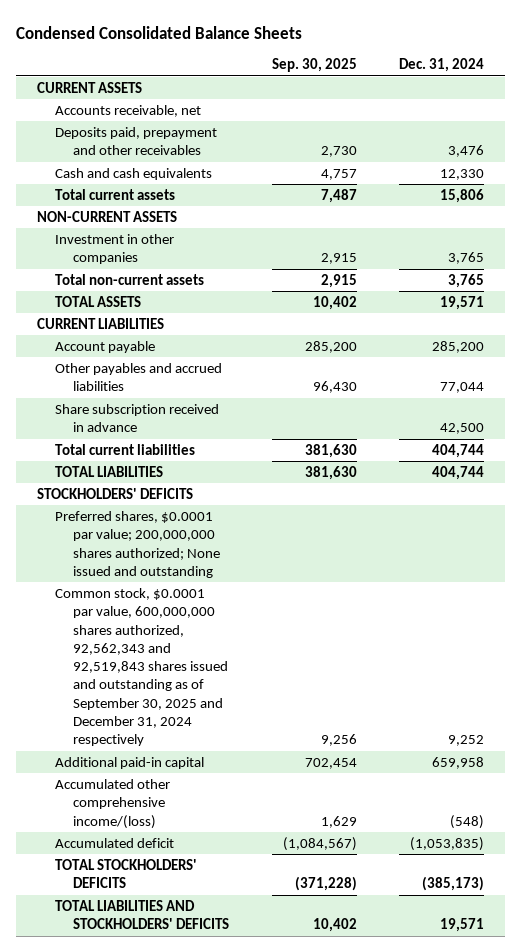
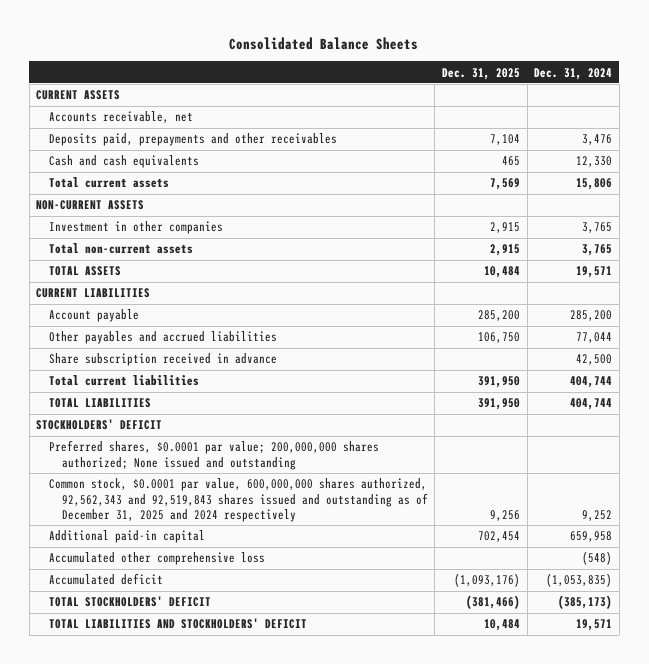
[16,25,303,39] Condensed Consolidated Balance Sheets -> [229,36,419,50] Consolidated Balance Sheets
[271,58,357,73] Sep. 30, 2025 -> none
none -> [441,67,520,80] Dec. 31, 2025
[55,126,218,156] Deposits paid, prepayment and other receivables -> [49,133,338,147] Deposits paid, prepayments and other receivables
[37,487,194,499] STOCKHOLDERS' DEFICITS -> [36,419,163,431] STOCKHOLDERS' DEFICIT
[55,587,229,747] Common stock, $0.0001 par value, 600,000,000 shares authorized, 92,562,343 and 92,519,843 shares issued and outstanding as of September 30, 2025 and December 31, 2024 respectively -> [49,478,428,522] Common stock, $0.0001 par value, 600,000,000 shares authorized, 92,562,343 and 92,519,843 shares issued and outstanding as of December 31, 2025 and 2024 respectively
[55,778,171,829] Accumulated other comprehensive income/(loss) -> [49,552,266,566] Accumulated other comprehensive loss
[55,858,198,889] TOTAL STOCKHOLDERS' DEFICITS -> [49,596,212,608] TOTAL STOCKHOLDERS' DEFICIT
[55,899,230,930] TOTAL LIABILITIES AND STOCKHOLDERS' DEFICITS -> [49,618,308,630] TOTAL LIABILITIES AND STOCKHOLDERS' DEFICIT

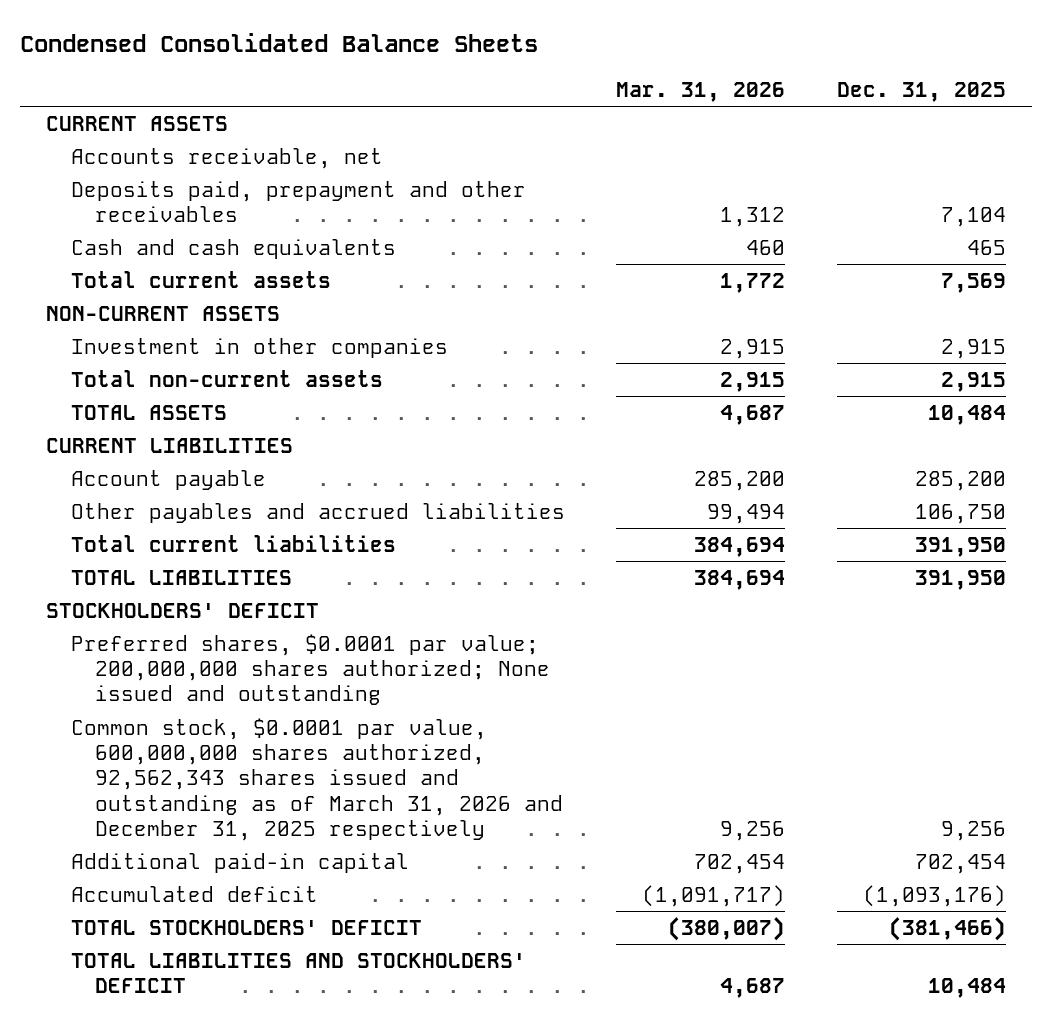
[229,36,419,50] Consolidated Balance Sheets -> [20,33,539,53] Condensed Consolidated Balance Sheets
[534,67,613,80] Dec. 31, 2024 -> none
none -> [616,81,786,102] Mar. 31, 2026
[49,133,338,147] Deposits paid, prepayments and other receivables -> [70,180,526,223] Deposits paid, prepayment and other receivables
[49,353,278,367] Share subscription received in advance -> none
[49,478,428,522] Common stock, $0.0001 par value, 600,000,000 shares authorized, 92,562,343 and 92,519,843 shares issued and outstanding as of December 31, 2025 and 2024 respectively -> [70,717,563,841] Common stock, $0.0001 par value, 600,000,000 shares authorized, 92,562,343 shares issued and outstanding as of March 31, 2026 and December 31, 2025 respectively
[49,552,266,566] Accumulated other comprehensive loss -> none

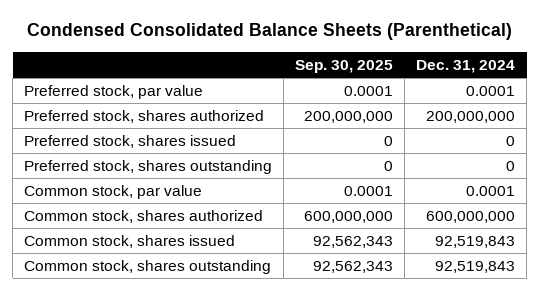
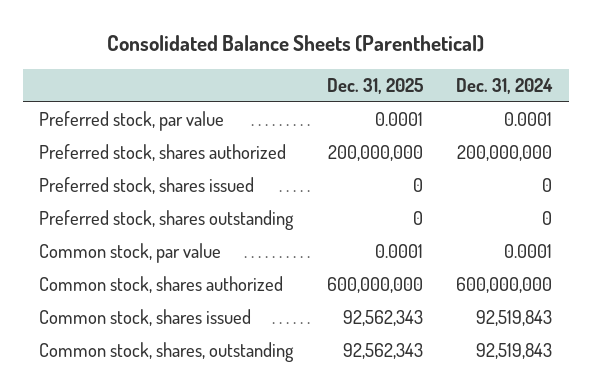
[26,23,512,41] Condensed Consolidated Balance Sheets (Parenthetical) -> [106,34,484,52] Consolidated Balance Sheets (Parenthetical)
[295,59,394,73] Sep. 30, 2025 -> none
none -> [326,78,423,95] Dec. 31, 2025
[24,259,272,274] Common stock, shares outstanding -> [39,341,295,362] Common stock, shares, outstanding

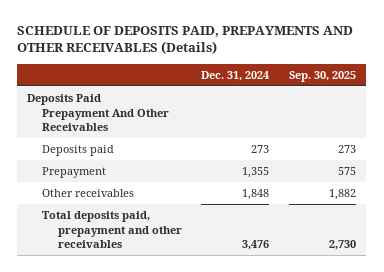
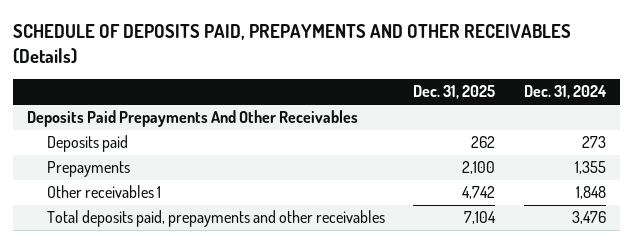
[289,70,357,82] Sep. 30, 2025 -> none
none -> [413,85,496,100] Dec. 31, 2025
[27,94,170,131] Deposits Paid Prepayment And Other Receivables -> [27,110,359,128] Deposits Paid Prepayments And Other Receivables
[42,167,107,179] Prepayment -> [46,161,130,178] Prepayments
[42,189,135,198] Other receivables -> [46,185,161,199] Other receivables 1
[42,211,182,248] Total deposits paid, prepayment and other receivables -> [46,210,385,228] Total deposits paid, prepayments and other receivables

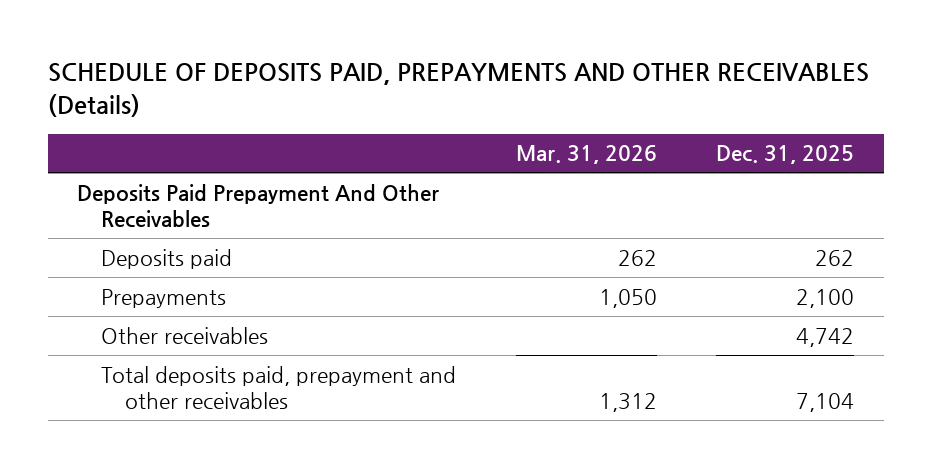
[524,85,608,100] Dec. 31, 2024 -> none
none -> [515,145,657,165] Mar. 31, 2026
[27,110,359,128] Deposits Paid Prepayments And Other Receivables -> [77,183,440,228] Deposits Paid Prepayment And Other Receivables
[46,185,161,199] Other receivables 1 -> [100,326,268,344] Other receivables
[46,210,385,228] Total deposits paid, prepayments and other receivables -> [100,365,456,409] Total deposits paid, prepayment and other receivables

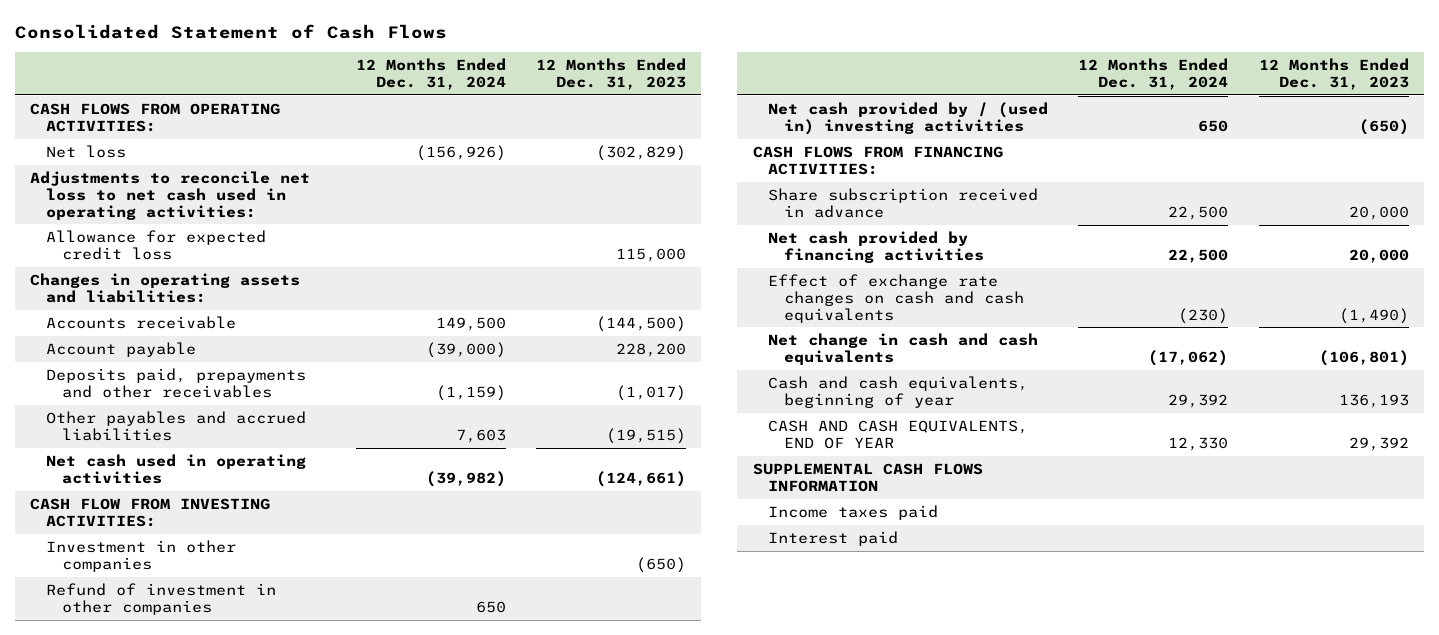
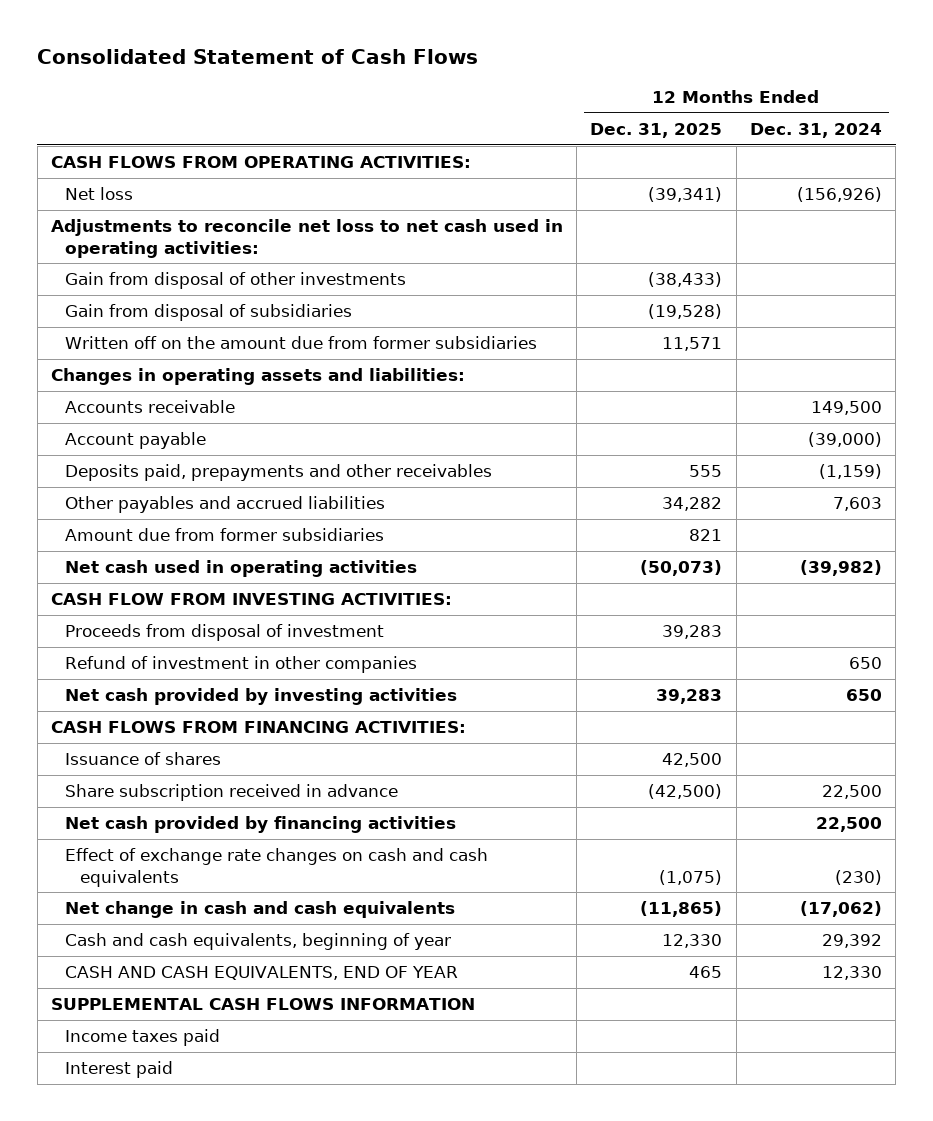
[536,57,687,90] 12 Months Ended Dec. 31, 2023 -> none
none -> [590,122,723,138] Dec. 31, 2025
[45,229,266,260] Allowance for expected credit loss -> none
none -> [65,272,407,290] Gain from disposal of other investments
none -> [65,304,353,322] Gain from disposal of subsidiaries
none -> [65,336,538,350] Written off on the amount due from former subsidiaries
none -> [65,528,385,542] Amount due from former subsidiaries
[45,539,236,572] Investment in other companies -> none
none -> [65,624,385,642] Proceeds from disposal of investment
[768,101,1049,135] Net cash provided by / (used in) investing activities -> [65,688,458,706] Net cash provided by investing activities
none -> [65,752,222,766] Issuance of shares

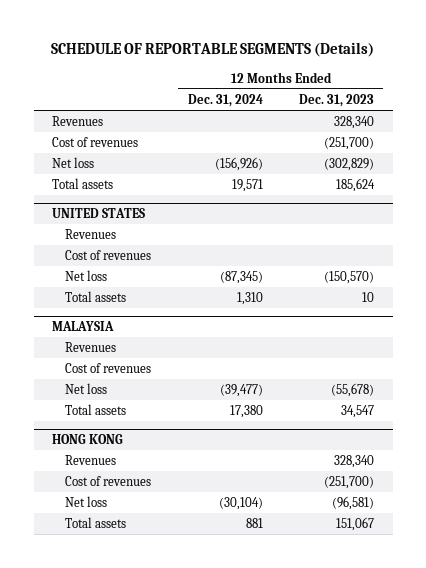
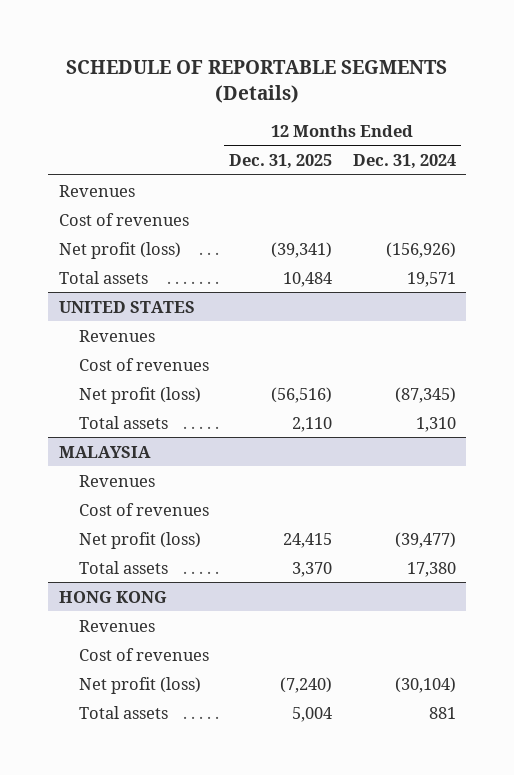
[299,93,375,107] Dec. 31, 2023 -> none
none -> [229,153,333,169] Dec. 31, 2025
[52,157,95,169] Net loss -> [58,241,181,259] Net profit (loss)
[64,270,107,282] Net loss -> [78,386,201,404] Net profit (loss)
[64,383,107,395] Net loss -> [78,531,201,549] Net profit (loss)
[64,496,107,508] Net loss -> [78,676,201,694] Net profit (loss)

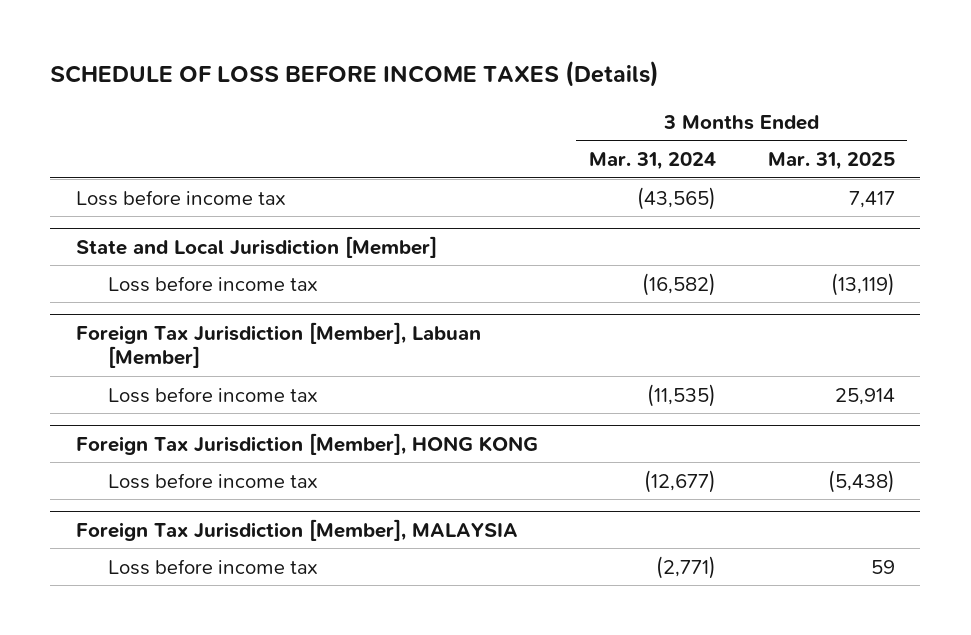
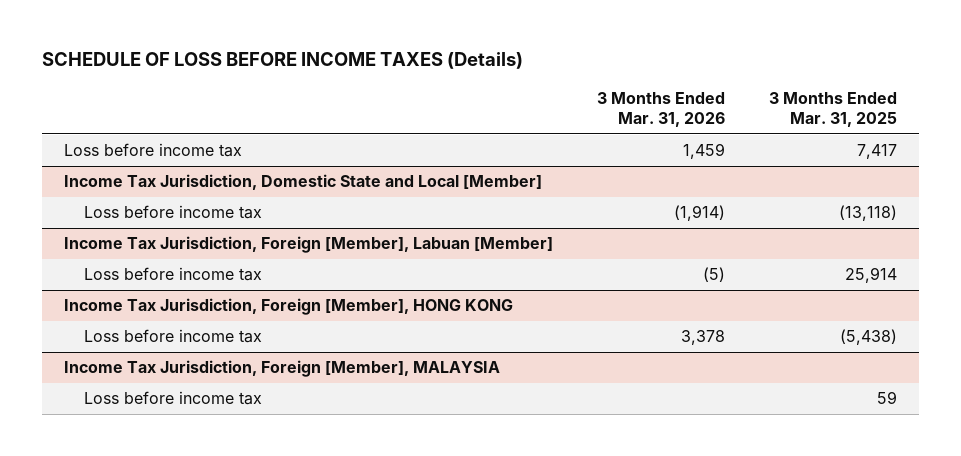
[589,151,717,170] Mar. 31, 2024 -> none
none -> [596,91,725,128] 3 Months Ended Mar. 31, 2026
[75,235,437,258] State and Local Jurisdiction [Member] -> [63,174,542,191] Income Tax Jurisdiction, Domestic State and Local [Member]
[830,272,895,296] (13,119) -> [839,205,898,222] (13,118)
[75,321,481,368] Foreign Tax Jurisdiction [Member], Labuan [Member] -> [63,236,553,254] Income Tax Jurisdiction, Foreign [Member], Labuan [Member]
[75,432,538,455] Foreign Tax Jurisdiction [Member], HONG KONG -> [63,298,513,316] Income Tax Jurisdiction, Foreign [Member], HONG KONG
[75,518,518,541] Foreign Tax Jurisdiction [Member], MALAYSIA -> [63,360,500,378] Income Tax Jurisdiction, Foreign [Member], MALAYSIA

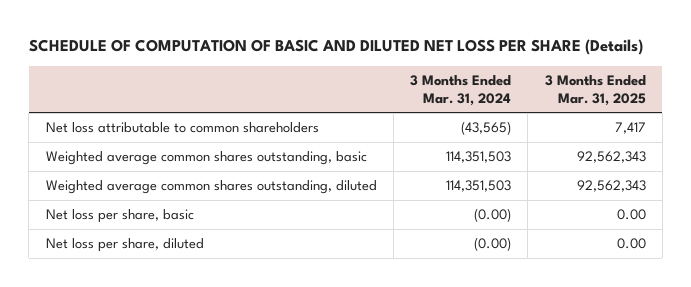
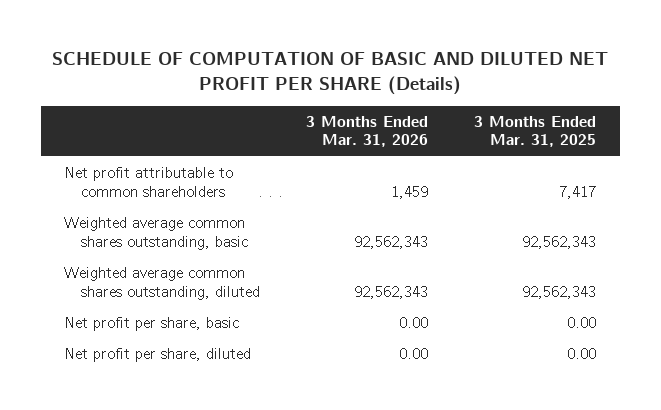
[28,39,643,56] SCHEDULE OF COMPUTATION OF BASIC AND DILUTED NET LOSS PER SHARE (Details) -> [52,52,609,95] SCHEDULE OF COMPUTATION OF BASIC AND DILUTED NET PROFIT PER SHARE (Details)
[410,74,512,106] 3 Months Ended Mar. 31, 2024 -> none
none -> [306,115,429,148] 3 Months Ended Mar. 31, 2026
[45,122,319,134] Net loss attributable to common shareholders -> [64,167,234,197] Net profit attributable to common shareholders
[45,209,194,224] Net loss per share, basic -> [64,317,240,332] Net profit per share, basic
[45,238,204,253] Net loss per share, diluted -> [64,348,252,363] Net profit per share, diluted

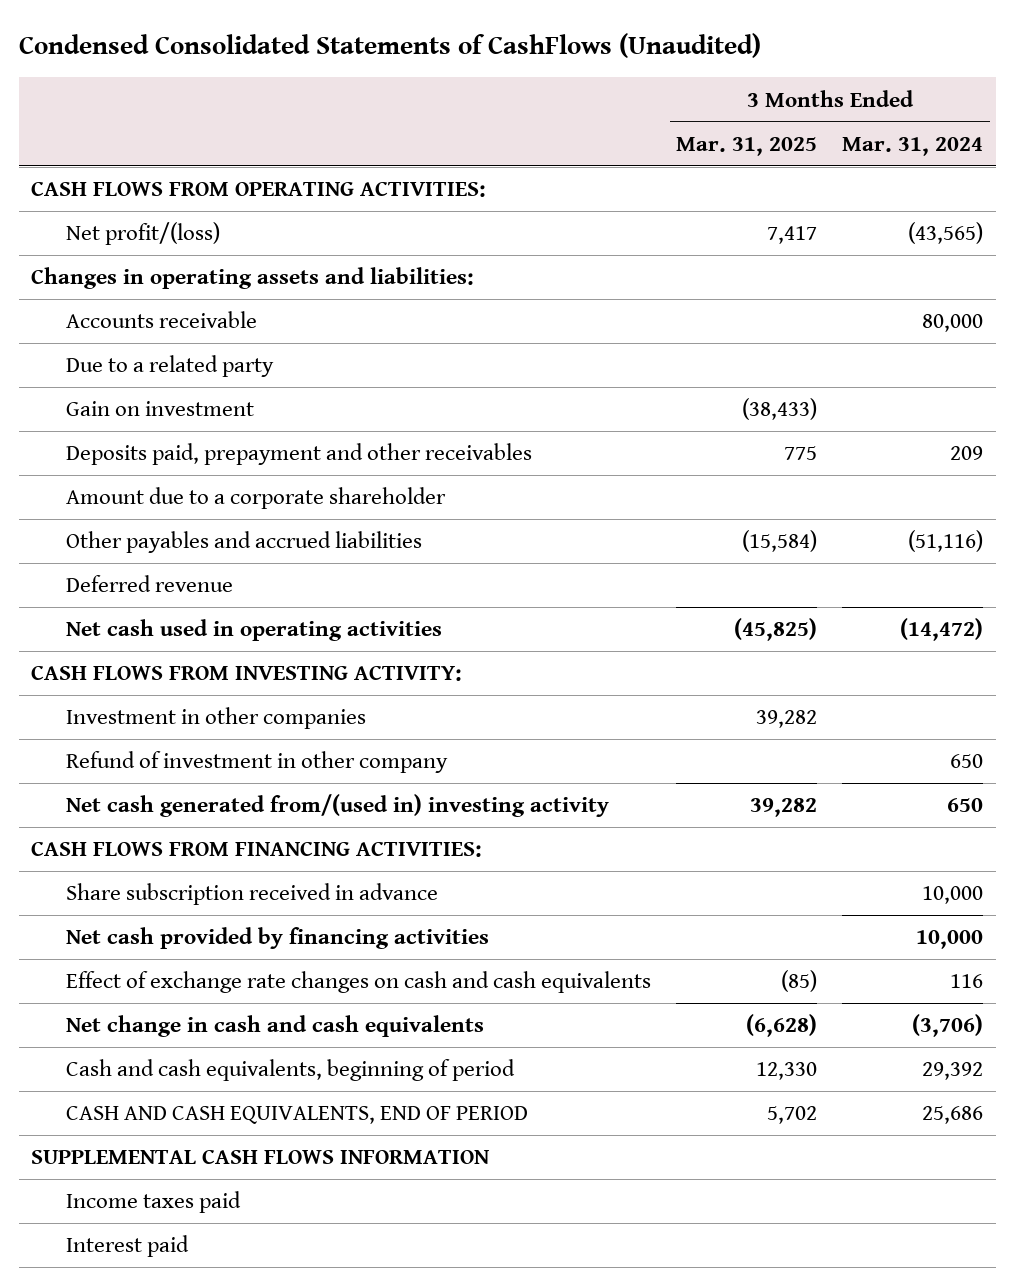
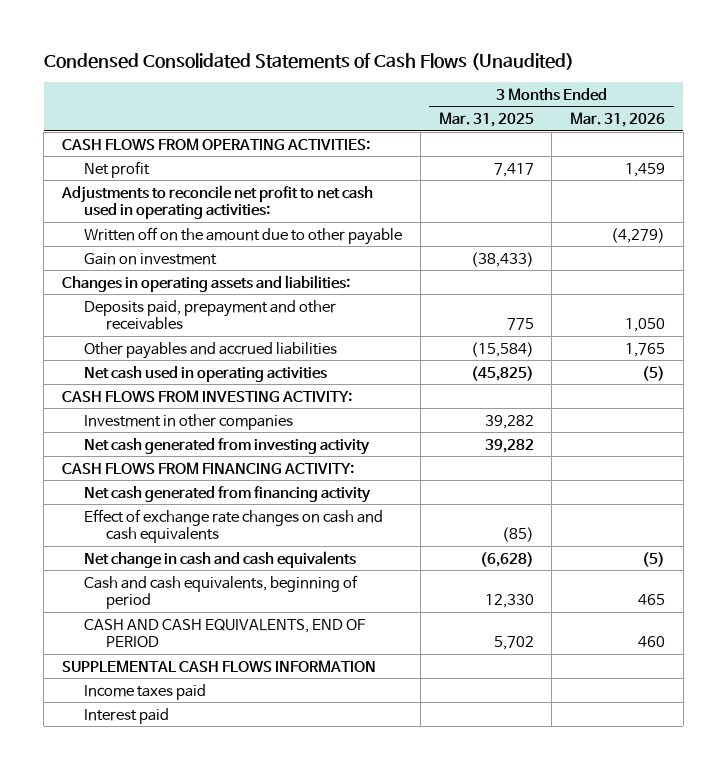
[18,33,761,59] Condensed Consolidated Statements of CashFlows (Unaudited) -> [43,53,574,71] Condensed Consolidated Statements of Cash Flows (Unaudited)
[842,136,984,156] Mar. 31, 2024 -> none
none -> [570,112,666,128] Mar. 31, 2026
[65,311,257,329] Accounts receivable -> none
[65,355,274,378] Due to a related party -> none
[65,222,220,246] Net profit/(loss) -> [84,160,151,178] Net profit
none -> [61,184,374,220] Adjustments to reconcile net profit to net cash used in operating activities:
none -> [84,226,403,245] Written off on the amount due to other payable
[31,267,475,290] Changes in operating assets and liabilities: -> [62,274,351,292] Changes in operating assets and liabilities:
[65,487,446,510] Amount due to a corporate shareholder -> none
[65,575,233,593] Deferred revenue -> none
[65,751,448,774] Refund of investment in other company -> none
[65,883,438,906] Share subscription received in advance -> none
[65,794,609,818] Net cash generated from/(used in) investing activity -> [84,437,371,455] Net cash generated from investing activity
[31,841,483,858] CASH FLOWS FROM FINANCING ACTIVITIES: -> [62,461,355,474] CASH FLOWS FROM FINANCING ACTIVITY:
[65,927,489,950] Net cash provided by financing activities -> [84,485,372,503] Net cash generated from financing activity

